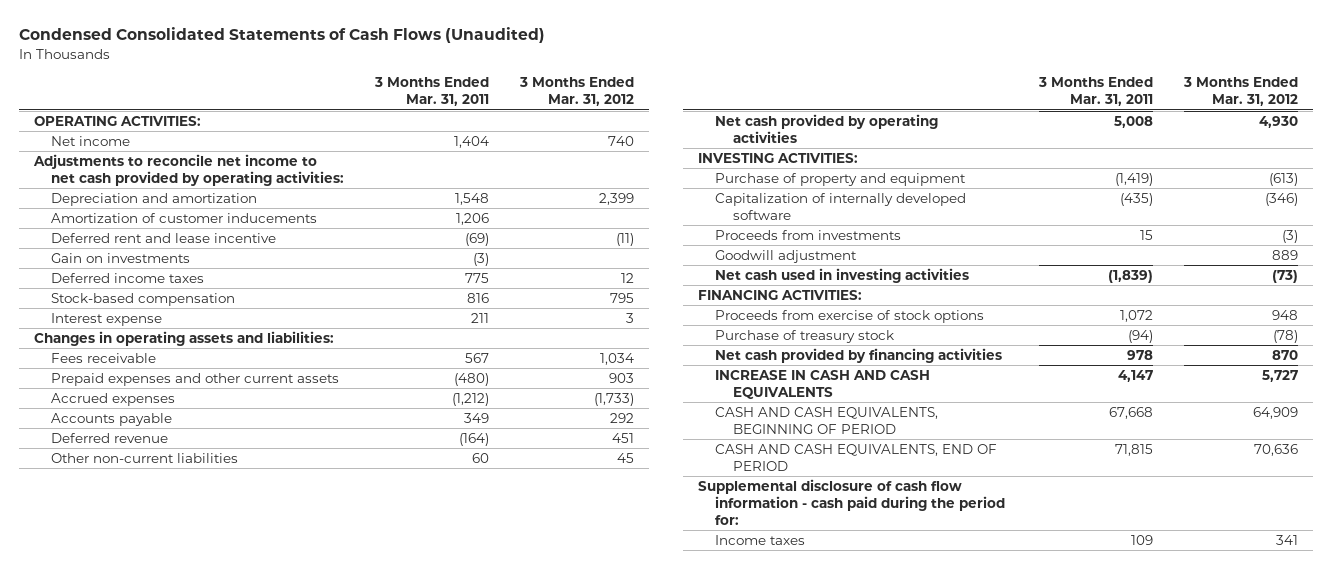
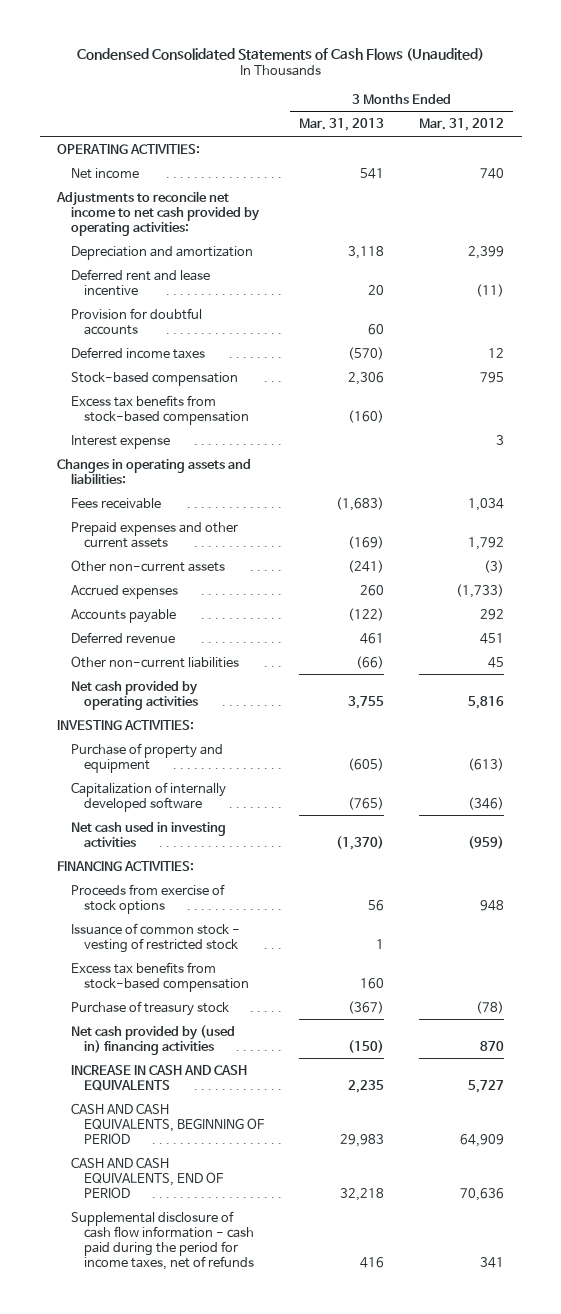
[374,77,490,107] 3 Months Ended Mar. 31, 2011 -> none
none -> [299,118,385,132] Mar. 31, 2013
[51,212,318,223] Amortization of customer inducements -> none
[51,252,191,263] Gain on investments -> none
none -> [70,307,202,335] Provision for doubtful accounts
none -> [70,394,250,425] Excess tax benefits from stock-based compensation
[608,372,634,383] 903 -> [468,536,505,550] 1,792
none -> [70,559,225,572] Other non-current assets
[1258,115,1298,128] 4,930 -> [468,695,505,709] 5,816
[715,229,902,240] Proceeds from investments -> none
[715,249,858,263] Goodwill adjustment -> none
[1271,269,1298,283] (73) -> [468,835,505,849] (959)
none -> [70,922,240,953] Issuance of common stock - vesting of restricted stock
none -> [70,961,250,992] Excess tax benefits from stock-based compensation
[715,347,1003,363] Net cash provided by financing activities -> [70,1024,235,1055] Net cash provided by (used in) financing activities
[698,478,1006,525] Supplemental disclosure of cash flow information - cash paid during the period for: -> none
[715,534,806,545] Income taxes -> [70,1210,255,1270] Supplemental disclosure of cash flow information - cash paid during the period for income taxes, net of refunds

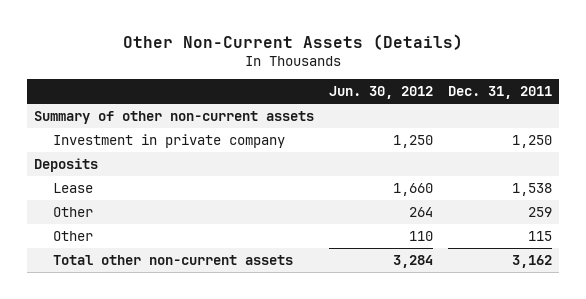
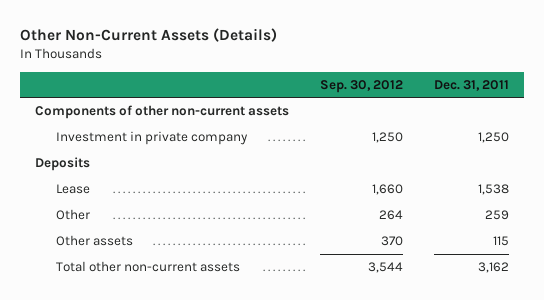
[328,85,433,99] Jun. 30, 2012 -> none
none -> [320,79,404,93] Sep. 30, 2012
[34,110,315,124] Summary of other non-current assets -> [35,104,290,119] Components of other non-current assets
[53,230,94,241] Other -> [56,234,134,246] Other assets

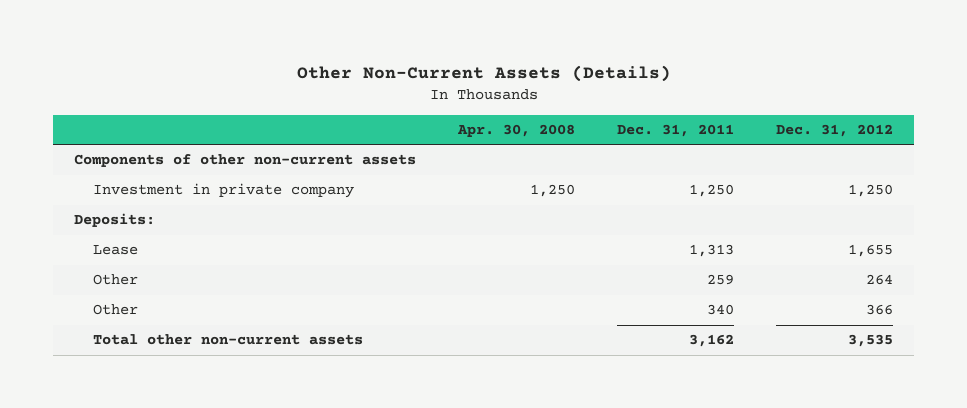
[320,79,404,93] Sep. 30, 2012 -> none
none -> [457,124,576,138] Apr. 30, 2008
none -> [775,124,893,138] Dec. 31, 2012
[35,156,91,171] Deposits -> [74,213,156,228] Deposits:
[477,183,509,195] 1,538 -> [688,244,734,258] 1,313
[56,234,134,246] Other assets -> [93,304,139,316] Other
[492,235,509,246] 115 -> [706,304,734,316] 340

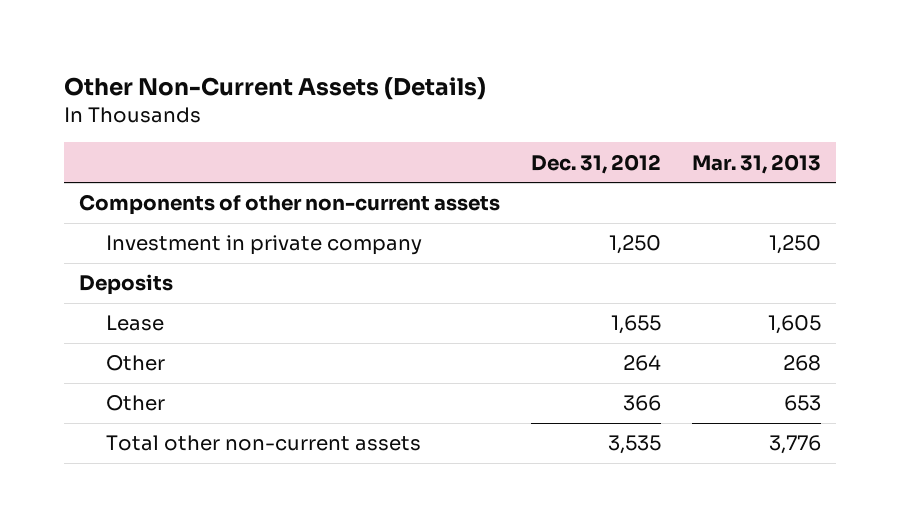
[457,124,576,138] Apr. 30, 2008 -> none
[616,124,734,138] Dec. 31, 2011 -> none
none -> [692,153,822,174] Mar. 31, 2013
[74,213,156,228] Deposits: -> [79,274,174,296] Deposits

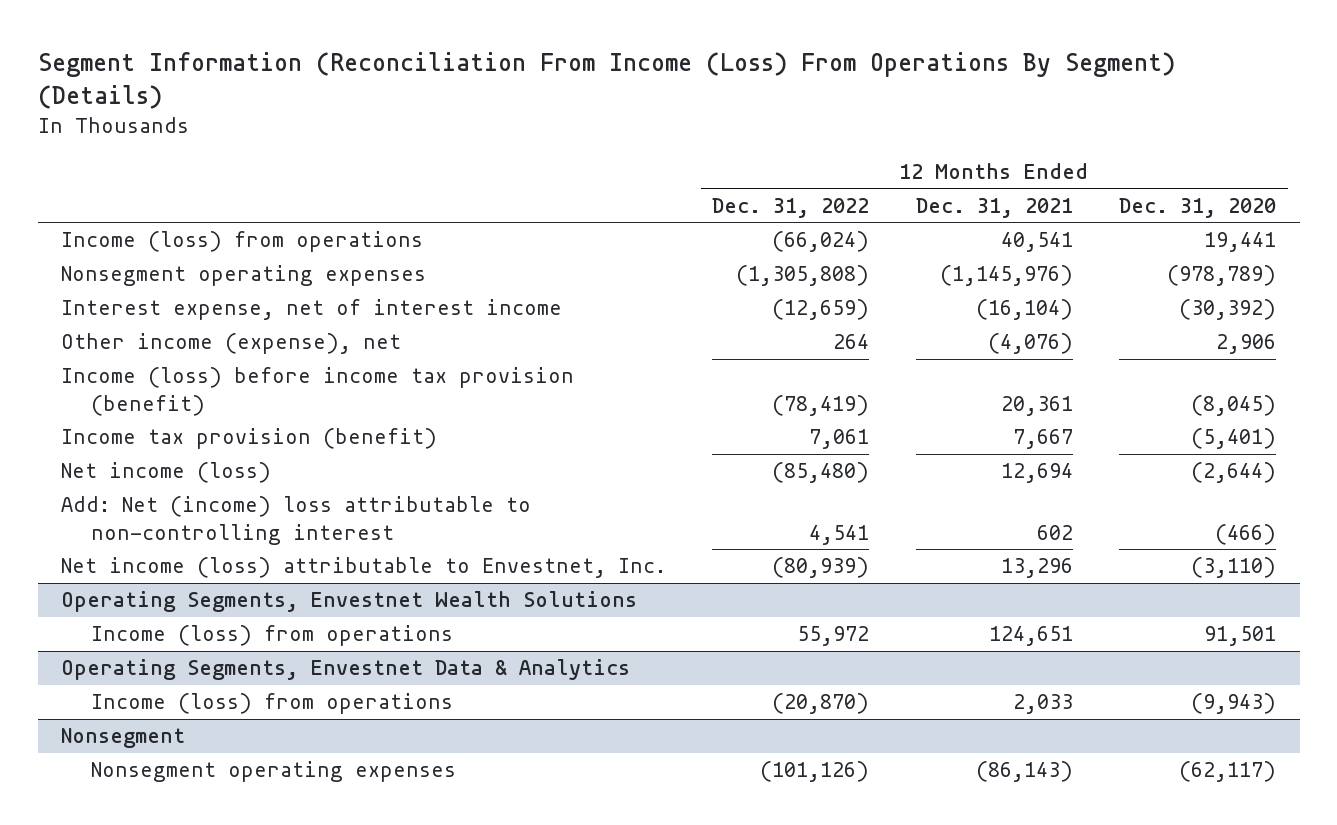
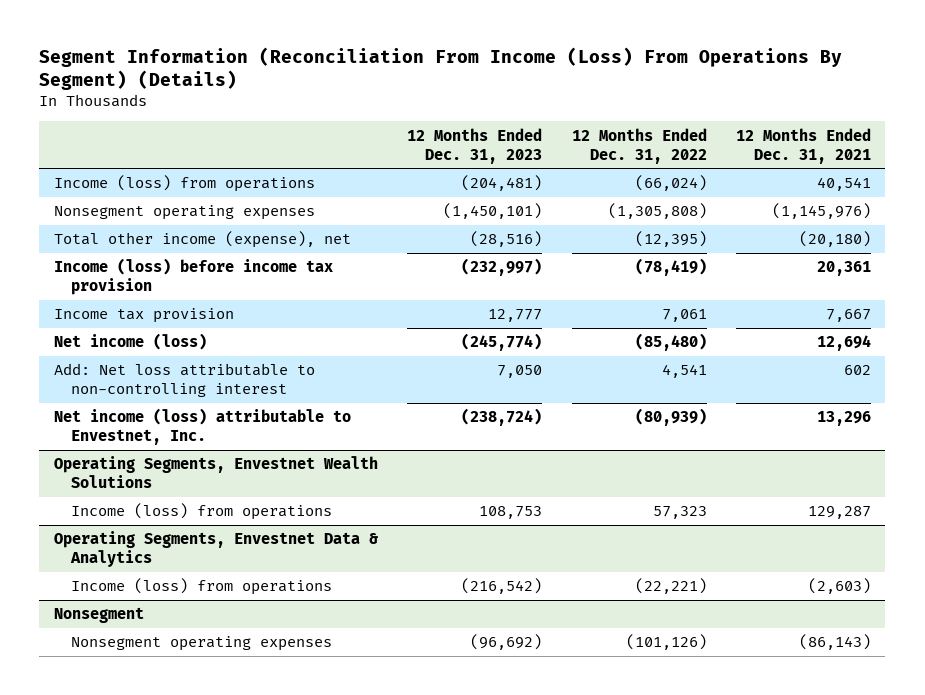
[1119,197,1277,218] Dec. 31, 2020 -> none
none -> [407,127,543,164] 12 Months Ended Dec. 31, 2023
[60,299,562,321] Interest expense, net of interest income -> none
[60,333,401,355] Other income (expense), net -> [53,231,351,249] Total other income (expense), net
[833,334,870,350] 264 -> [634,231,707,248] (12,395)
[987,333,1073,355] (4,076) -> [798,231,871,248] (20,180)
[60,367,574,416] Income (loss) before income tax provision (benefit) -> [53,258,333,296] Income (loss) before income tax provision
[60,428,437,450] Income tax provision (benefit) -> [53,308,234,324] Income tax provision
[60,496,531,545] Add: Net (income) loss attributable to non-controlling interest -> [53,363,315,398] Add: Net loss attributable to non-controlling interest
[797,626,870,647] 55,972 -> [652,506,707,520] 57,323
[988,626,1073,647] 124,651 -> [807,506,871,520] 129,287
[772,693,870,715] (20,870) -> [634,578,707,595] (22,221)
[1012,694,1073,715] 2,033 -> [807,578,871,595] (2,603)

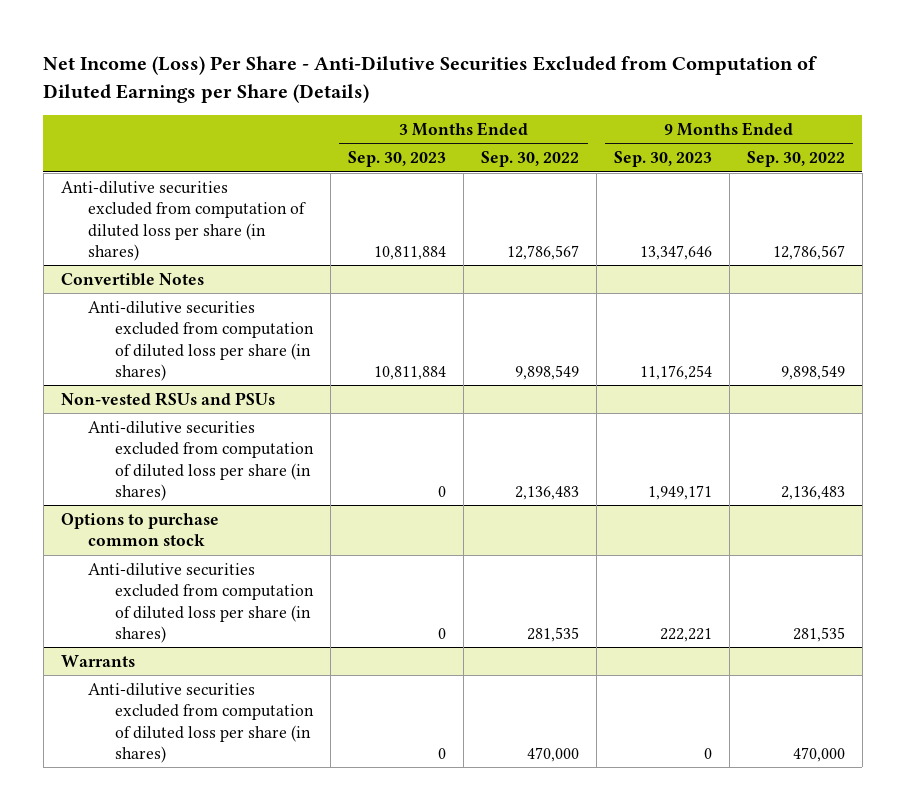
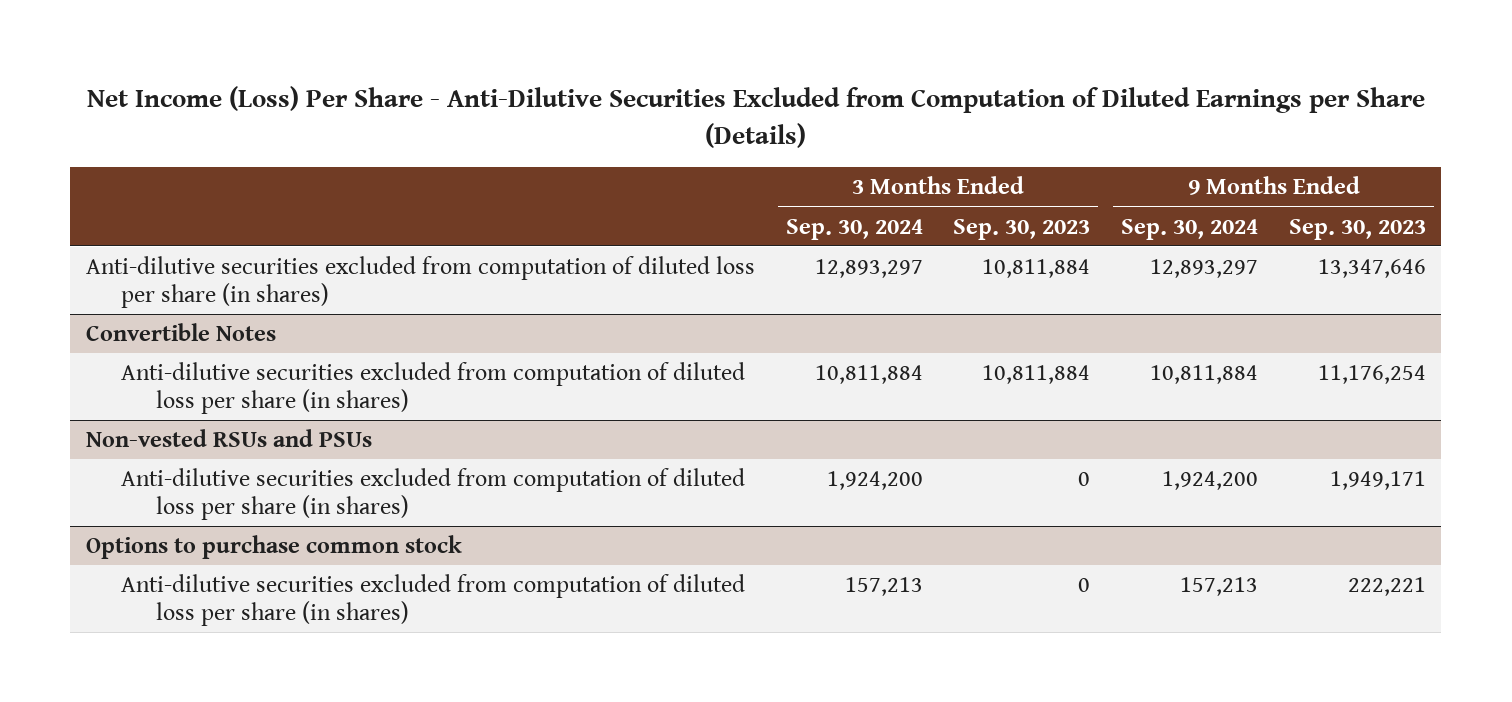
[480,151,579,168] Sep. 30, 2022 -> none
[746,151,845,168] Sep. 30, 2022 -> none
none -> [785,218,923,240] Sep. 30, 2024
none -> [1121,218,1259,240] Sep. 30, 2024
[60,654,135,667] Warrants -> none
[87,682,315,764] Anti-dilutive securities excluded from computation of diluted loss per share (in shares) -> none

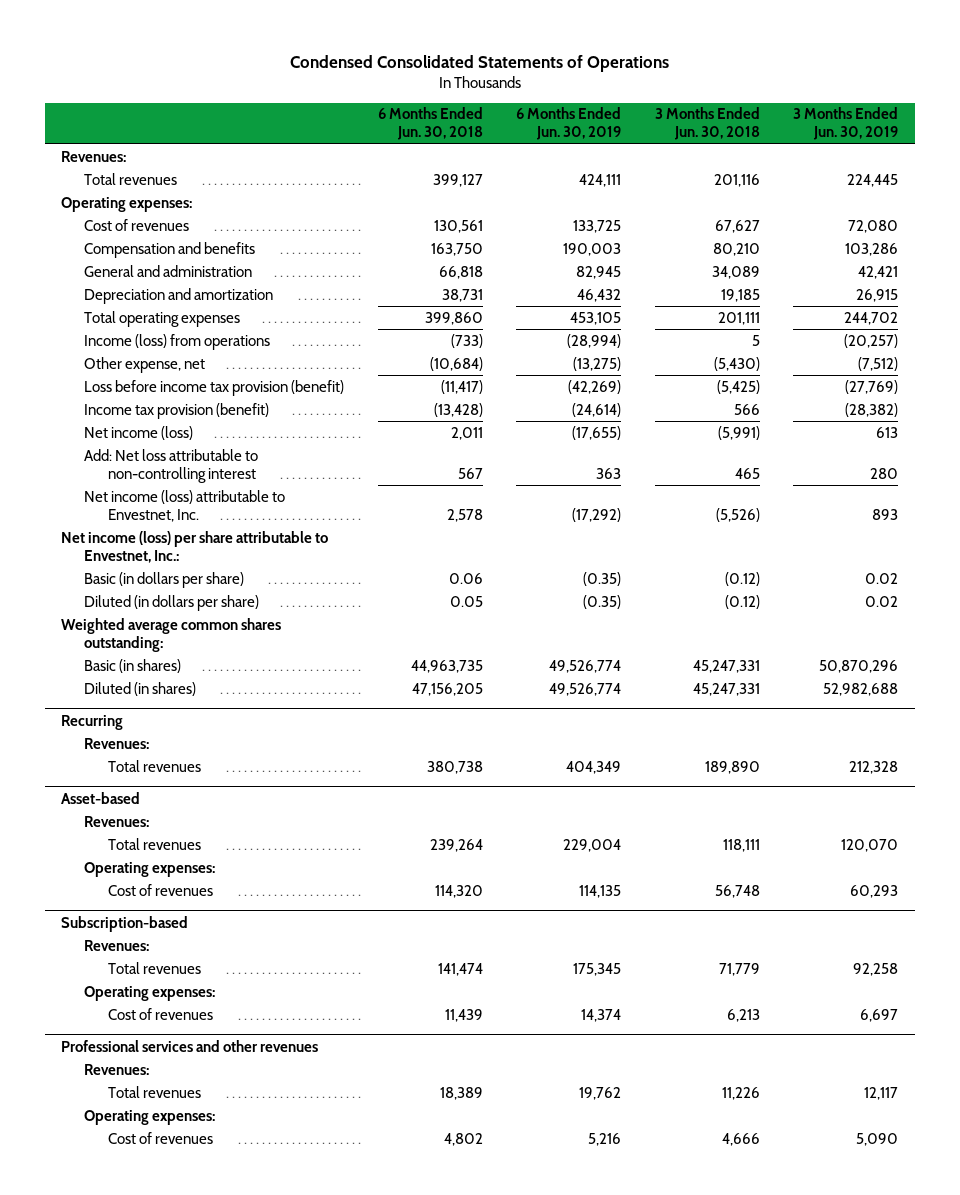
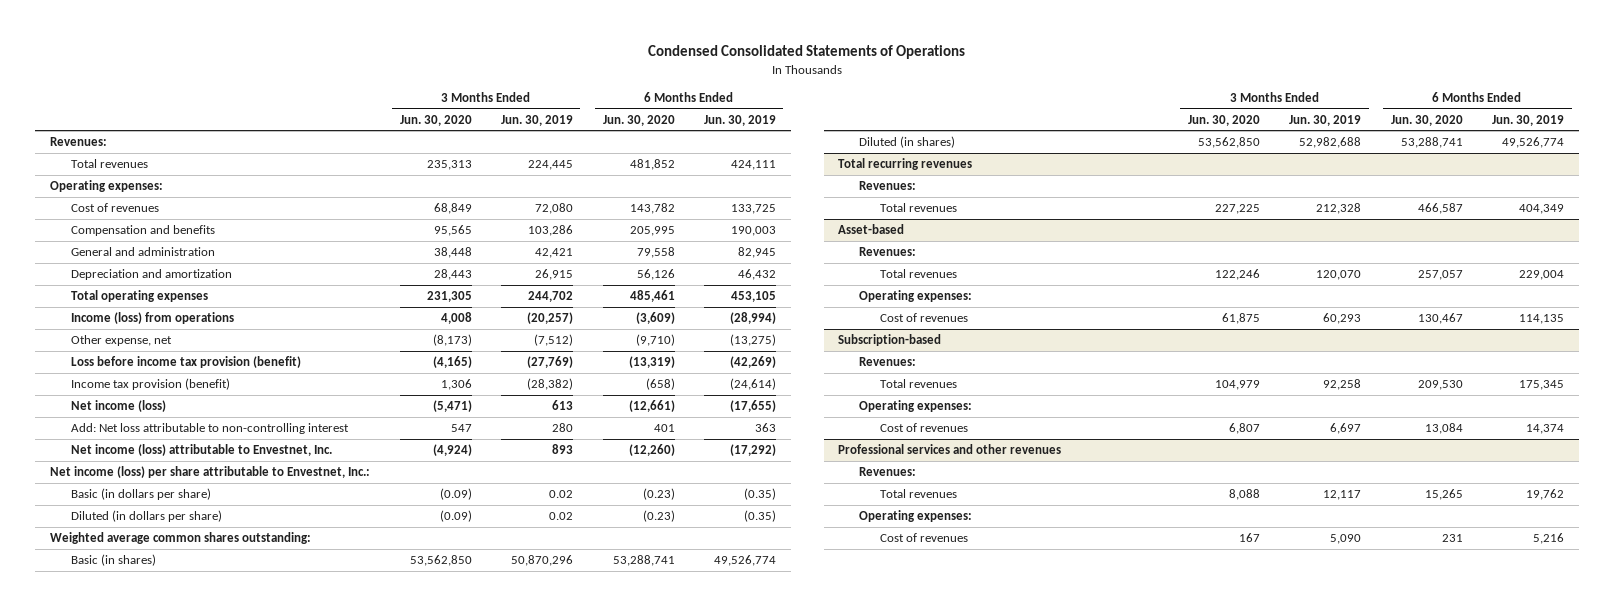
[377,107,483,141] 6 Months Ended Jun. 30, 2018 -> none
[654,107,760,141] 3 Months Ended Jun. 30, 2018 -> none
none -> [399,114,472,126] Jun. 30, 2020
none -> [602,114,675,126] Jun. 30, 2020
[61,714,124,730] Recurring -> [838,158,973,171] Total recurring revenues

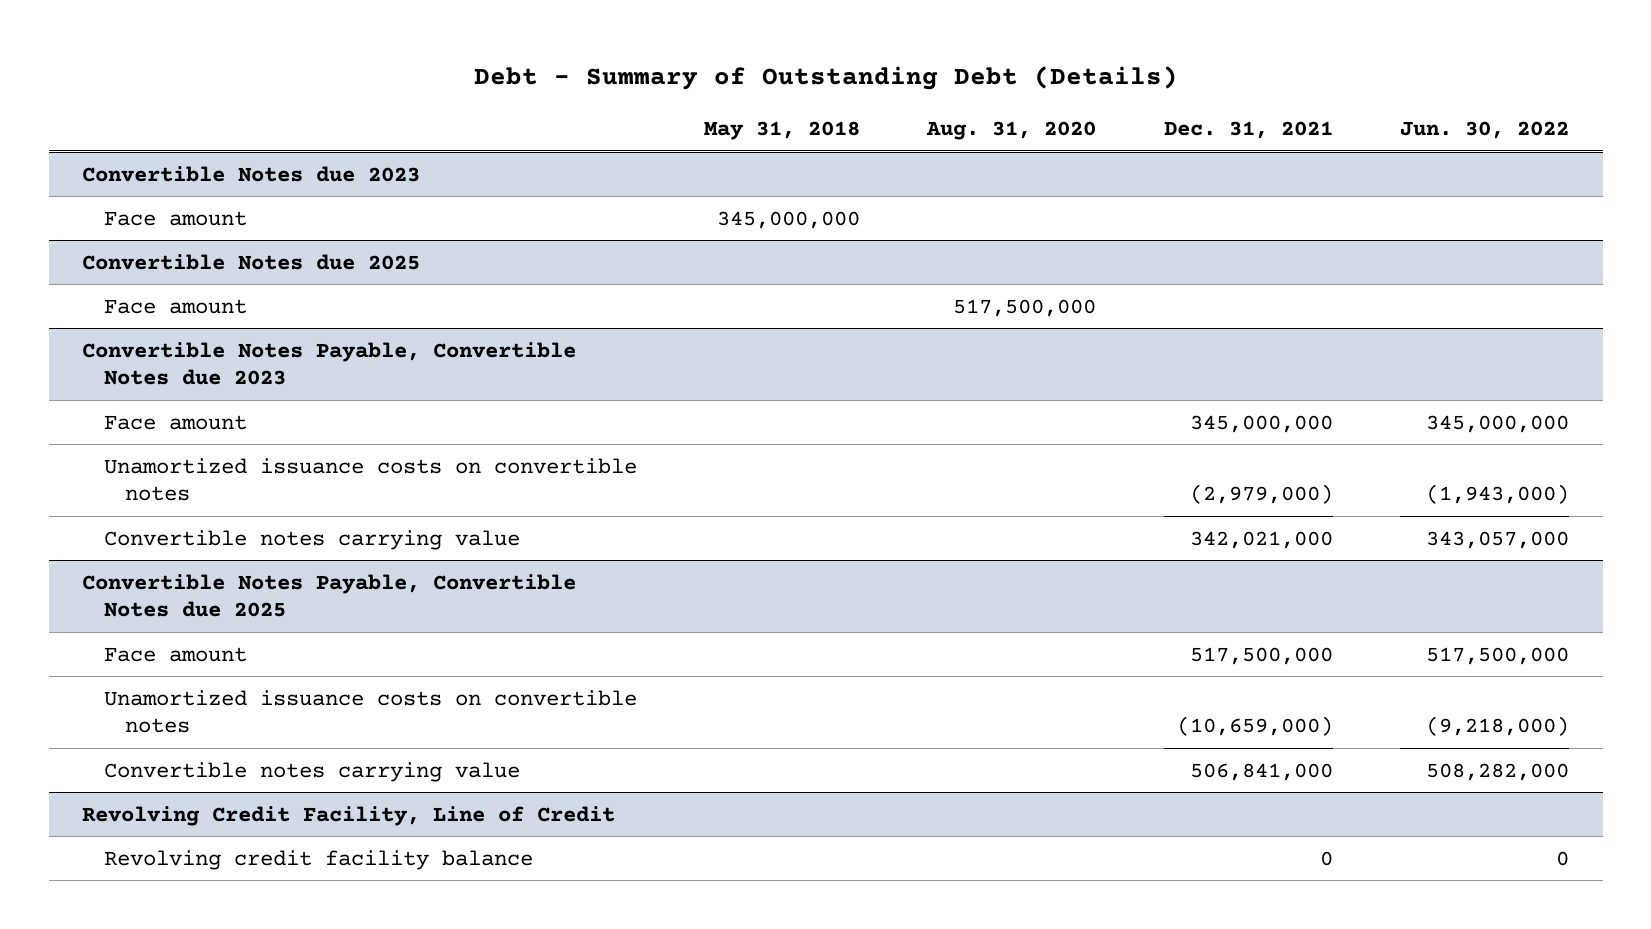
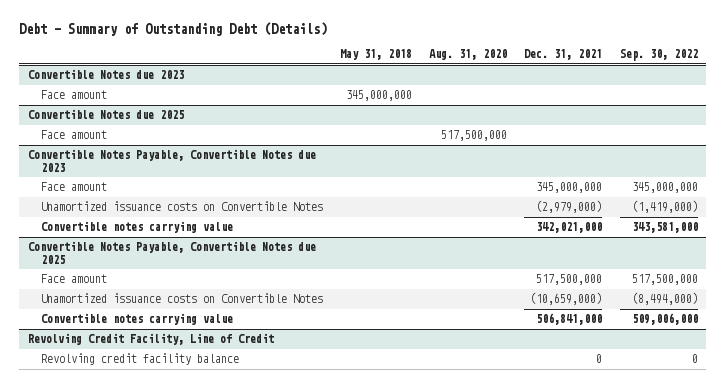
[1399,121,1569,140] Jun. 30, 2022 -> none
none -> [619,49,698,62] Sep. 30, 2022
[103,457,637,502] Unamortized issuance costs on convertible notes -> [40,201,323,212] Unamortized issuance costs on Convertible Notes
[103,689,637,734] Unamortized issuance costs on convertible notes -> [40,293,323,304] Unamortized issuance costs on Convertible Notes

